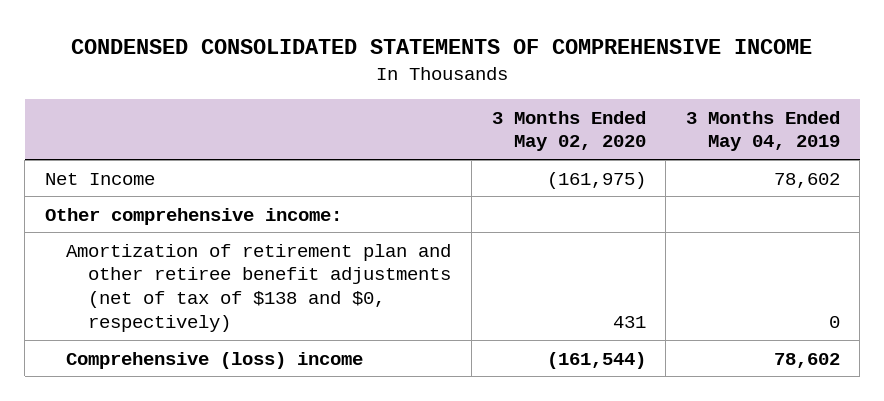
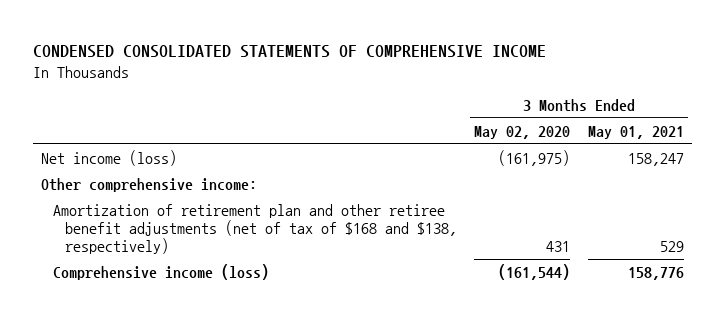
[685,110,840,152] 3 Months Ended May 04, 2019 -> none
none -> [587,125,684,139] May 01, 2021
[44,172,155,185] Net Income -> [41,149,178,166] Net income (loss)
[66,243,452,332] Amortization of retirement plan and other retiree benefit adjustments (net of tax of $138 and $0, respectively) -> [53,203,458,254] Amortization of retirement plan and other retiree benefit adjustments (net of tax of $168 and $138, respectively)
[66,351,364,369] Comprehensive (loss) income -> [53,263,270,280] Comprehensive income (loss)

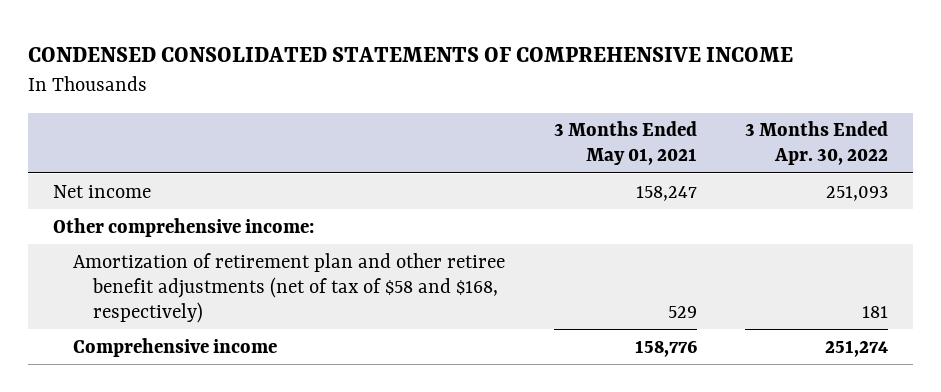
[474,125,571,139] May 02, 2020 -> none
none -> [745,121,889,166] 3 Months Ended Apr. 30, 2022
[41,149,178,166] Net income (loss) -> [52,184,151,198] Net income
[53,203,458,254] Amortization of retirement plan and other retiree benefit adjustments (net of tax of $168 and $138, respectively) -> [72,252,505,323] Amortization of retirement plan and other retiree benefit adjustments (net of tax of $58 and $168, respectively)
[53,263,270,280] Comprehensive income (loss) -> [72,337,277,357] Comprehensive income

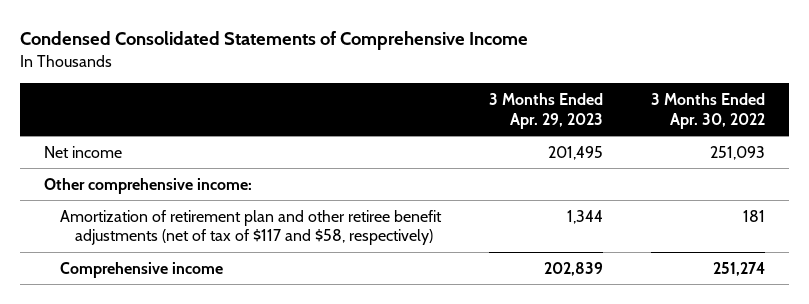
[28,46,794,62] CONDENSED CONSOLIDATED STATEMENTS OF COMPREHENSIVE INCOME -> [20,31,529,51] Condensed Consolidated Statements of Comprehensive Income
[553,121,697,166] 3 Months Ended May 01, 2021 -> none
none -> [488,93,603,129] 3 Months Ended Apr. 29, 2023
[72,252,505,323] Amortization of retirement plan and other retiree benefit adjustments (net of tax of $58 and $168, respectively) -> [59,209,442,246] Amortization of retirement plan and other retiree benefit adjustments (net of tax of $117 and $58, respectively)

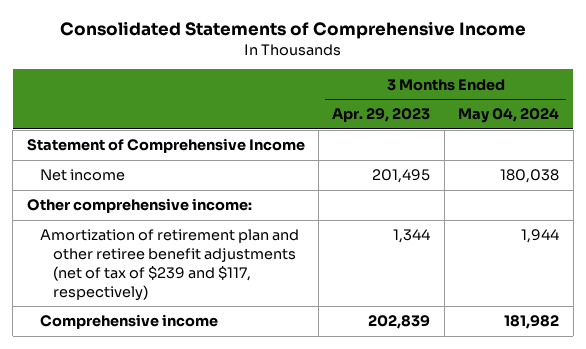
[20,31,529,51] Condensed Consolidated Statements of Comprehensive Income -> [59,21,526,40] Consolidated Statements of Comprehensive Income
[651,93,766,129] 3 Months Ended Apr. 30, 2022 -> none
none -> [458,108,560,124] May 04, 2024
none -> [26,138,305,154] Statement of Comprehensive Income
[59,209,442,246] Amortization of retirement plan and other retiree benefit adjustments (net of tax of $117 and $58, respectively) -> [39,229,299,301] Amortization of retirement plan and other retiree benefit adjustments (net of tax of $239 and $117, respectively)

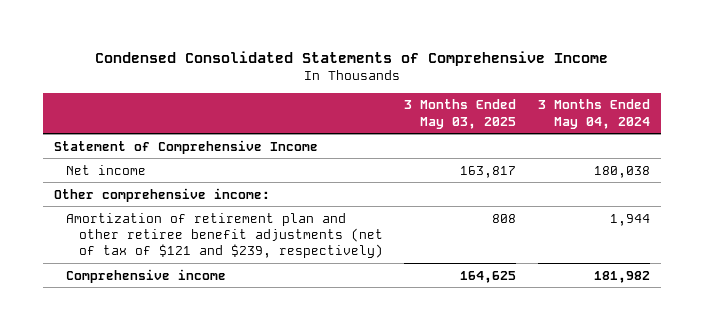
[59,21,526,40] Consolidated Statements of Comprehensive Income -> [94,50,608,66] Condensed Consolidated Statements of Comprehensive Income
[332,108,431,123] Apr. 29, 2023 -> none
none -> [404,99,517,129] 3 Months Ended May 03, 2025
[39,229,299,301] Amortization of retirement plan and other retiree benefit adjustments (net of tax of $239 and $117, respectively) -> [66,212,383,258] Amortization of retirement plan and other retiree benefit adjustments (net of tax of $121 and $239, respectively)

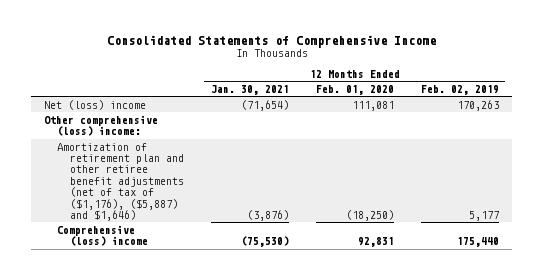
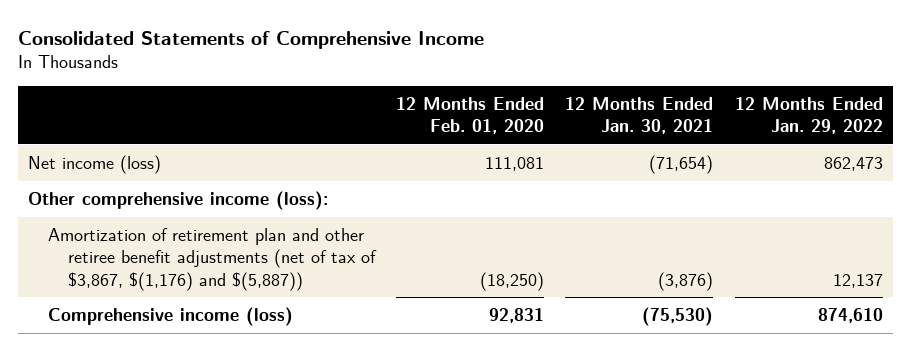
[420,84,499,95] Feb. 02, 2019 -> none
none -> [734,96,883,134] 12 Months Ended Jan. 29, 2022
[44,99,147,110] Net (loss) income -> [28,155,162,175] Net income (loss)
[44,114,159,137] Other comprehensive (loss) income: -> [28,191,329,211] Other comprehensive income (loss):
[57,142,185,221] Amortization of retirement plan and other retiree benefit adjustments (net of tax of ($1,176), ($5,887) and $1,646) -> [47,228,377,291] Amortization of retirement plan and other retiree benefit adjustments (net of tax of $3,867, $(1,176) and $(5,887))
[57,224,149,247] Comprehensive (loss) income -> [47,307,293,327] Comprehensive income (loss)

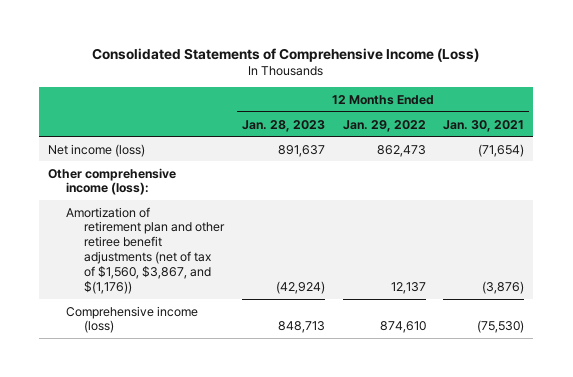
[17,30,484,49] Consolidated Statements of Comprehensive Income -> [92,47,480,62] Consolidated Statements of Comprehensive Income (Loss)
[395,96,544,134] 12 Months Ended Feb. 01, 2020 -> none
none -> [241,119,325,132] Jan. 28, 2023
[47,228,377,291] Amortization of retirement plan and other retiree benefit adjustments (net of tax of $3,867, $(1,176) and $(5,887)) -> [66,206,225,294] Amortization of retirement plan and other retiree benefit adjustments (net of tax of $1,560, $3,867, and $(1,176))

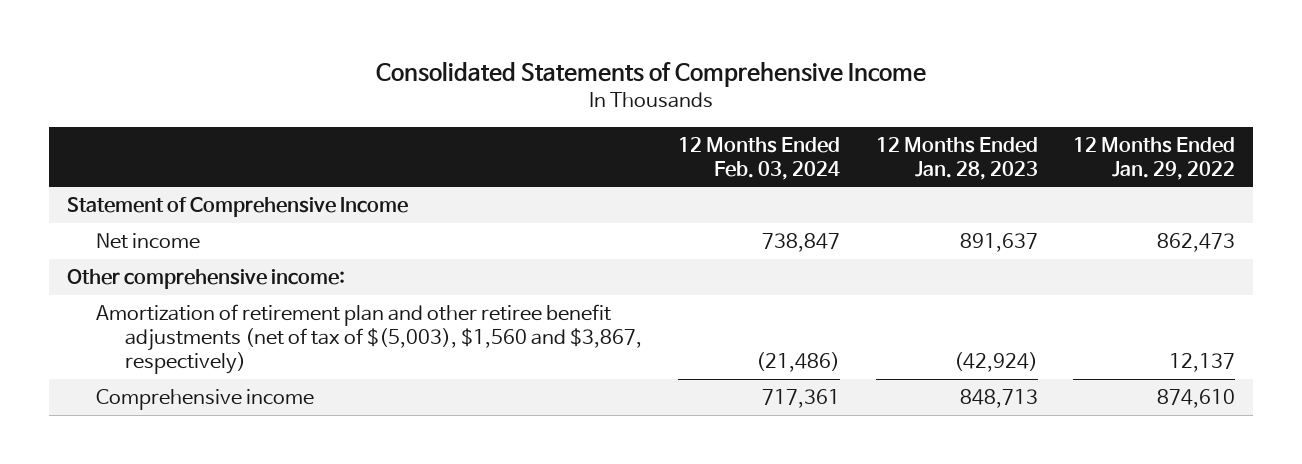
[92,47,480,62] Consolidated Statements of Comprehensive Income (Loss) -> [376,60,927,87] Consolidated Statements of Comprehensive Income
[443,119,525,132] Jan. 30, 2021 -> none
none -> [678,136,841,180] 12 Months Ended Feb. 03, 2024
none -> [67,197,409,218] Statement of Comprehensive Income
[48,143,146,157] Net income (loss) -> [96,233,201,250] Net income
[48,167,177,196] Other comprehensive income (loss): -> [67,269,346,290] Other comprehensive income:
[66,206,225,294] Amortization of retirement plan and other retiree benefit adjustments (net of tax of $1,560, $3,867, and $(1,176)) -> [96,304,643,374] Amortization of retirement plan and other retiree benefit adjustments (net of tax of $(5,003), $1,560 and $3,867, respectively)
[66,305,199,334] Comprehensive income (loss) -> [96,389,315,411] Comprehensive income

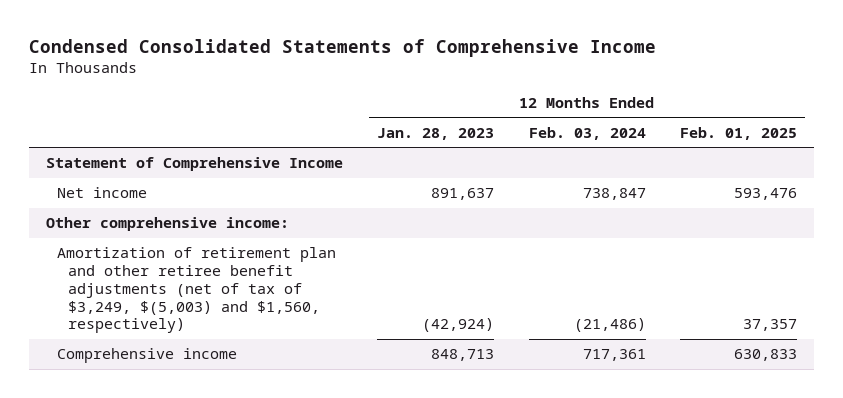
[376,60,927,87] Consolidated Statements of Comprehensive Income -> [29,38,657,57] Condensed Consolidated Statements of Comprehensive Income
[1073,136,1236,180] 12 Months Ended Jan. 29, 2022 -> none
none -> [679,127,797,141] Feb. 01, 2025
[96,304,643,374] Amortization of retirement plan and other retiree benefit adjustments (net of tax of $(5,003), $1,560 and $3,867, respectively) -> [57,247,337,334] Amortization of retirement plan and other retiree benefit adjustments (net of tax of $3,249, $(5,003) and $1,560, respectively)

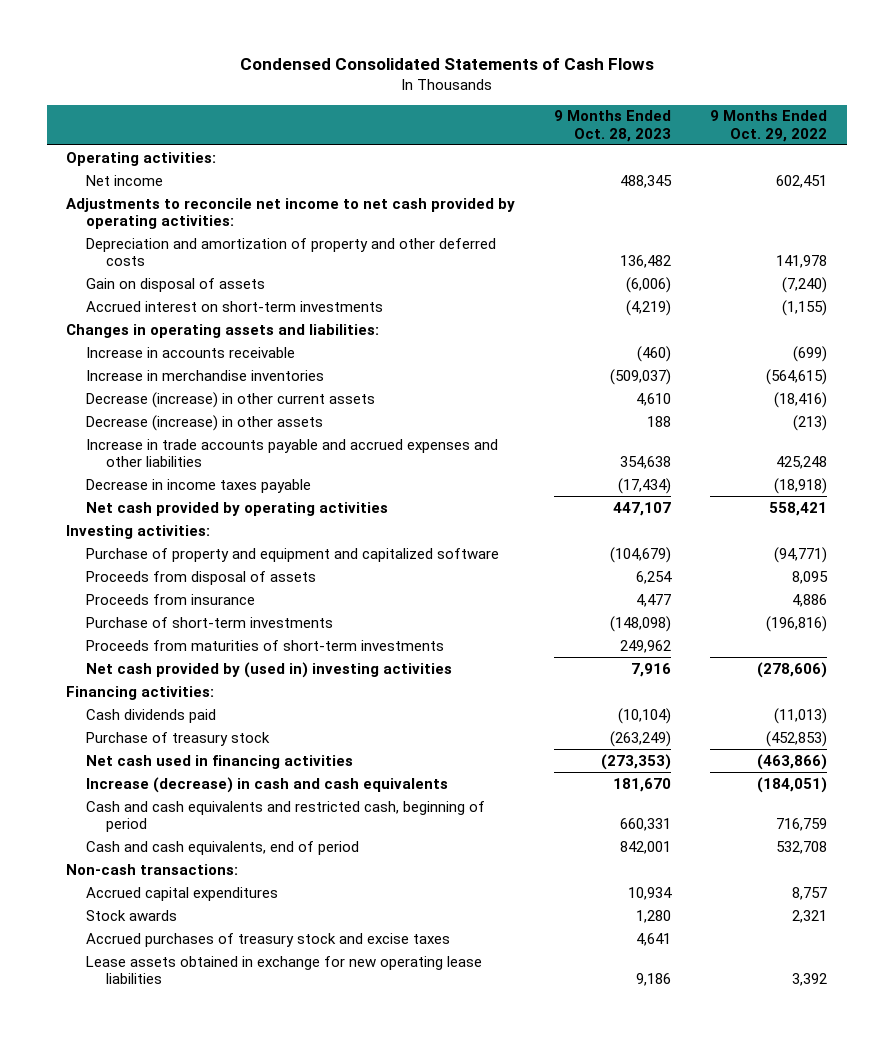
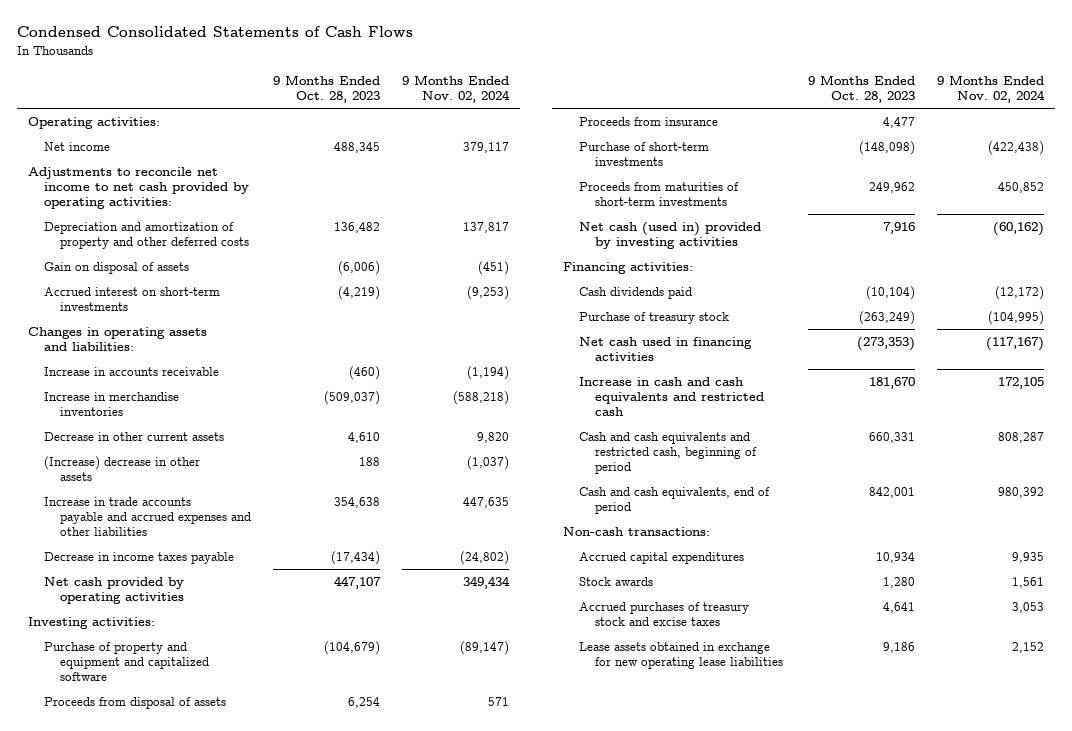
[710,110,828,142] 9 Months Ended Oct. 29, 2022 -> none
none -> [401,75,510,104] 9 Months Ended Nov. 02, 2024
[86,391,376,408] Decrease (increase) in other current assets -> [43,432,224,442] Decrease in other current assets
[86,414,324,431] Decrease (increase) in other assets -> [43,456,200,482] (Increase) decrease in other assets
[86,661,453,678] Net cash provided by (used in) investing activities -> [579,222,762,250] Net cash (used in) provided by investing activities
[86,776,449,793] Increase (decrease) in cash and cash equivalents -> [579,377,765,417] Increase in cash and cash equivalents and restricted cash

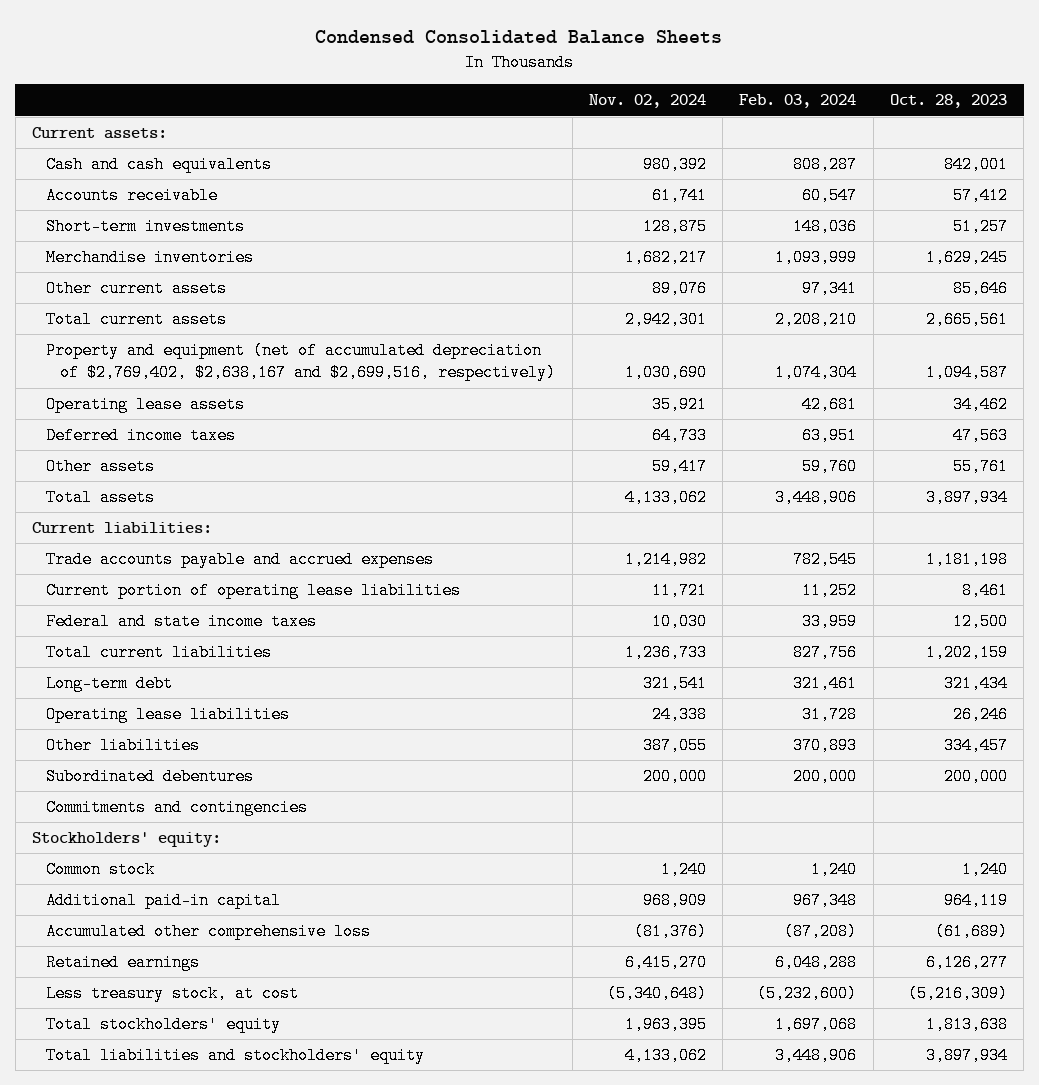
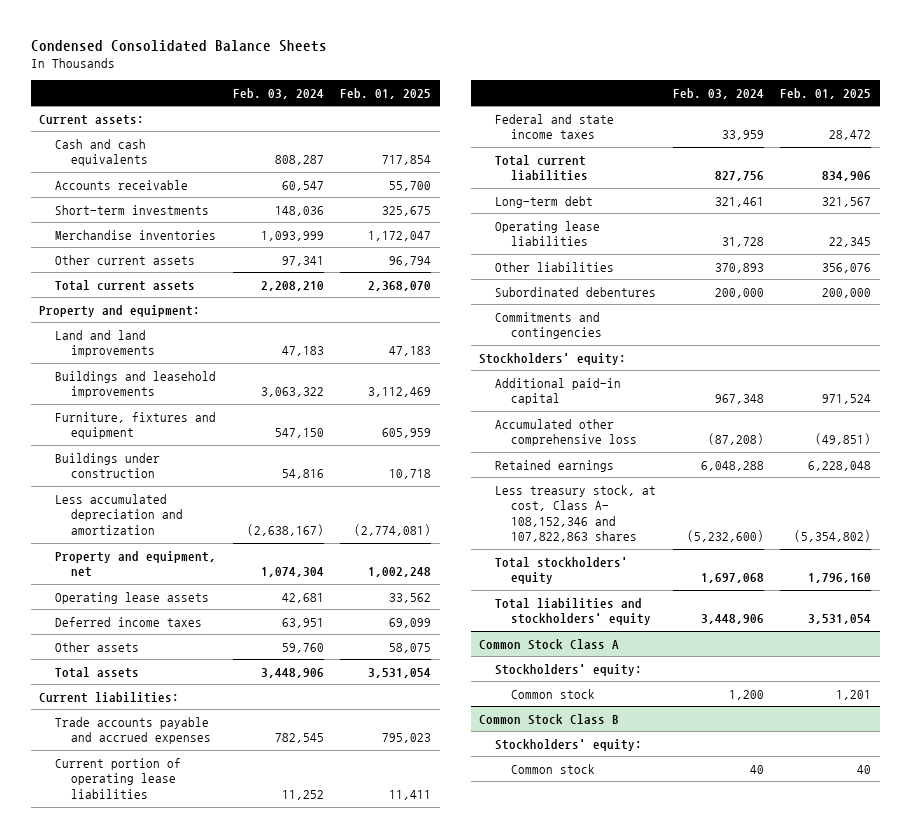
[588,94,706,109] Nov. 02, 2024 -> none
[890,94,1008,109] Oct. 28, 2023 -> none
none -> [340,87,432,99] Feb. 01, 2025
none -> [39,304,201,317] Property and equipment:
none -> [55,329,155,358] Land and land improvements
none -> [55,370,217,399] Buildings and leasehold improvements
none -> [55,411,217,440] Furniture, fixtures and equipment
none -> [55,452,161,479] Buildings under construction
none -> [55,493,183,535] Less accumulated depreciation and amortization
[46,342,557,382] Property and equipment (net of accumulated depreciation of $2,769,402, $2,638,167 and $2,699,516, respectively) -> [55,550,217,578] Property and equipment, net
[46,861,156,879] Common stock -> none
[46,985,300,1003] Less treasury stock, at cost -> [494,484,656,543] Less treasury stock, at cost, Class A- 108,152,346 and 107,822,863 shares
none -> [479,638,620,650] Common Stock Class A
none -> [494,663,642,676] Stockholders' equity:
none -> [510,688,595,699] Common stock
none -> [479,713,620,725] Common Stock Class B
none -> [494,738,642,751] Stockholders' equity:
none -> [510,763,595,774] Common stock

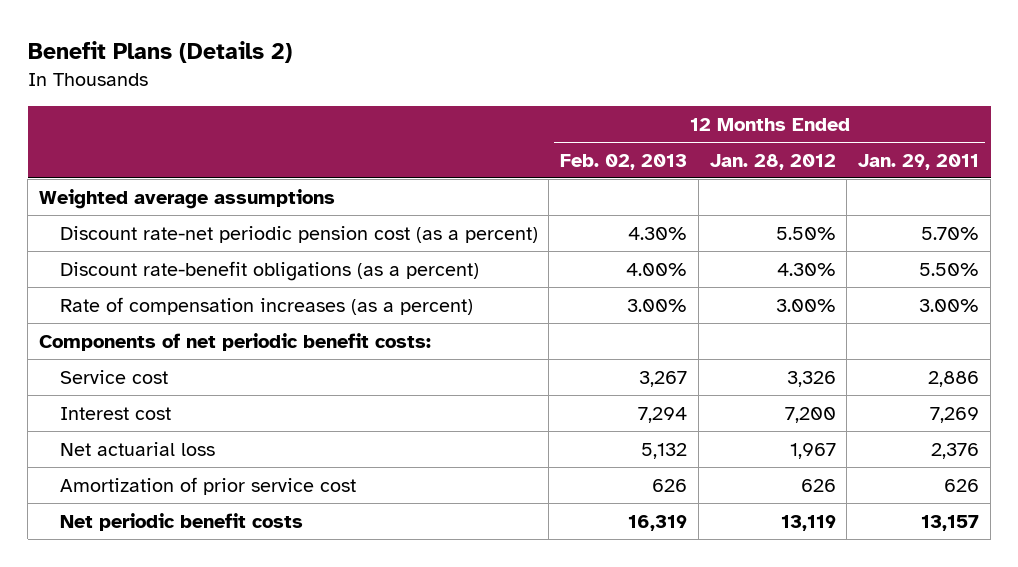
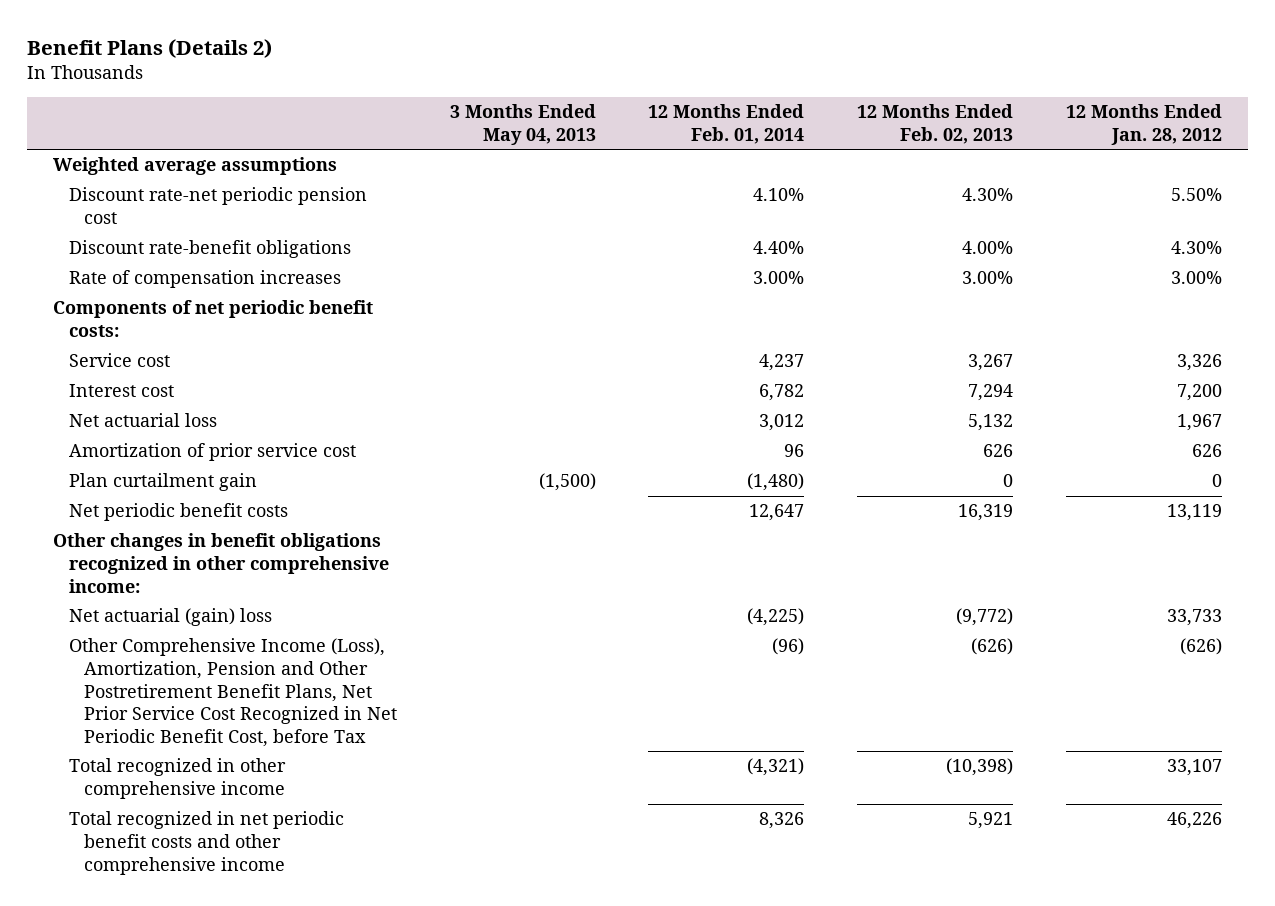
[858,153,980,170] Jan. 29, 2011 -> none
none -> [449,104,596,145] 3 Months Ended May 04, 2013
none -> [648,104,805,144] 12 Months Ended Feb. 01, 2014
[59,225,538,243] Discount rate-net periodic pension cost (as a percent) -> [68,187,367,225] Discount rate-net periodic pension cost
[59,260,479,281] Discount rate-benefit obligations (as a percent) -> [68,240,351,259] Discount rate-benefit obligations
[59,296,473,315] Rate of compensation increases (as a percent) -> [68,270,341,289] Rate of compensation increases
none -> [68,473,257,492] Plan curtailment gain
none -> [53,533,389,593] Other changes in benefit obligations recognized in other comprehensive income:
none -> [68,608,272,627] Net actuarial (gain) loss
none -> [68,638,397,747] Other Comprehensive Income (Loss), Amortization, Pension and Other Postretirement Benefit Plans, Net Prior Service Cost Recognized in Net Periodic Benefit Cost, before Tax
none -> [68,758,286,800] Total recognized in other comprehensive income
none -> [68,811,344,875] Total recognized in net periodic benefit costs and other comprehensive income

